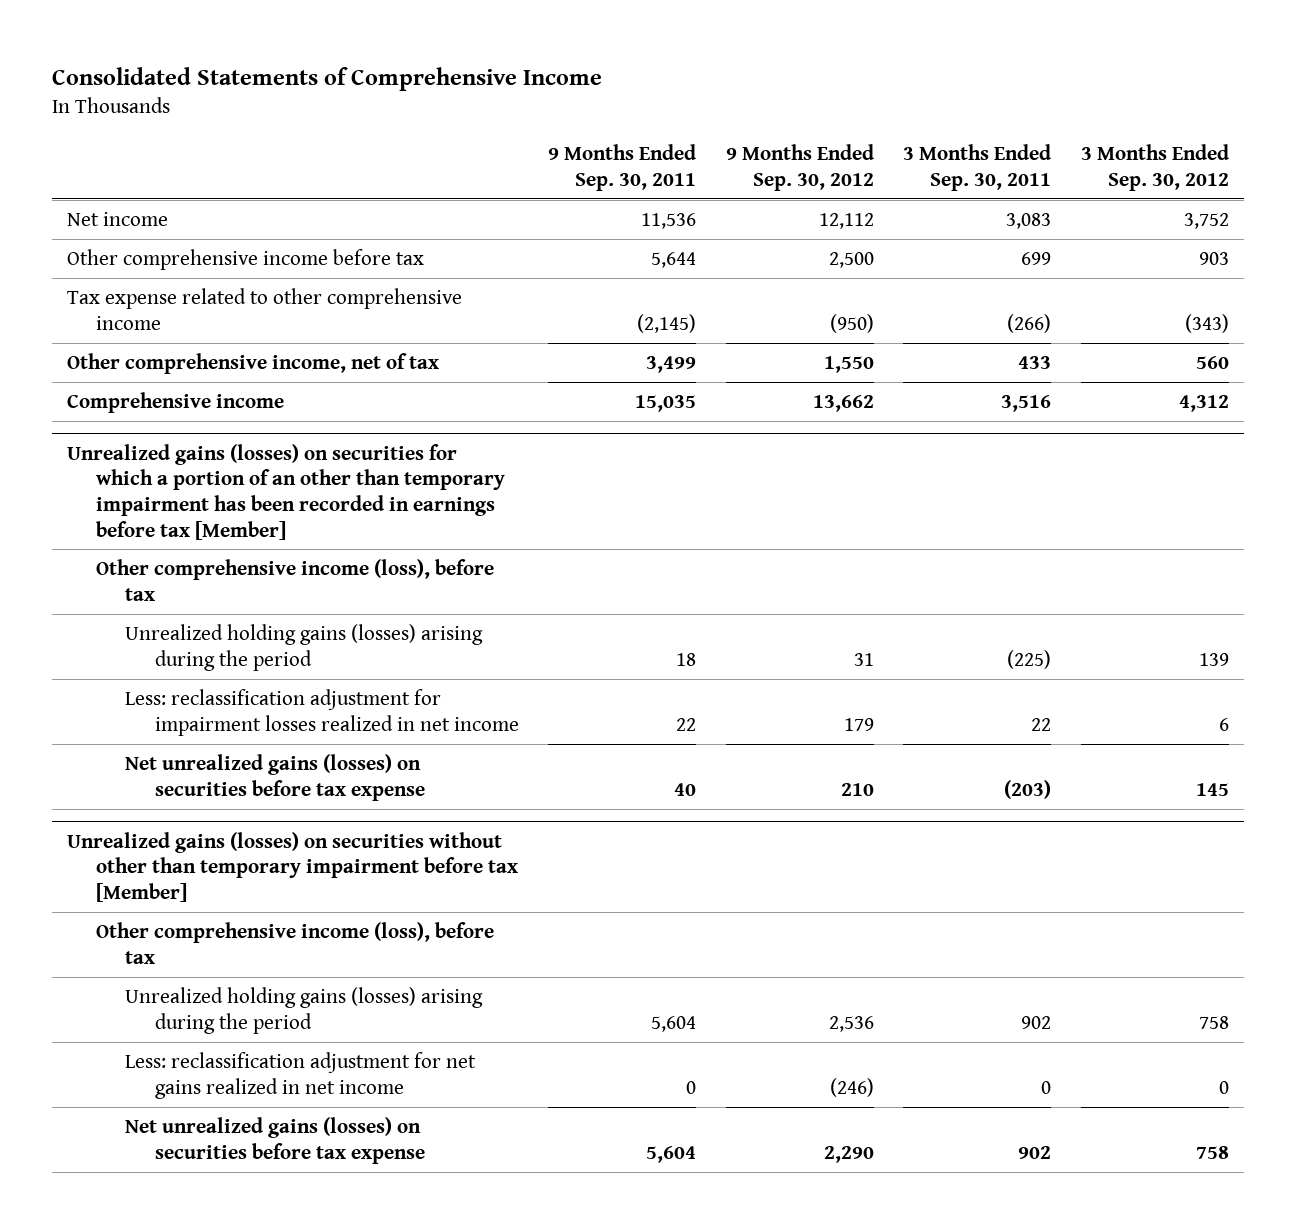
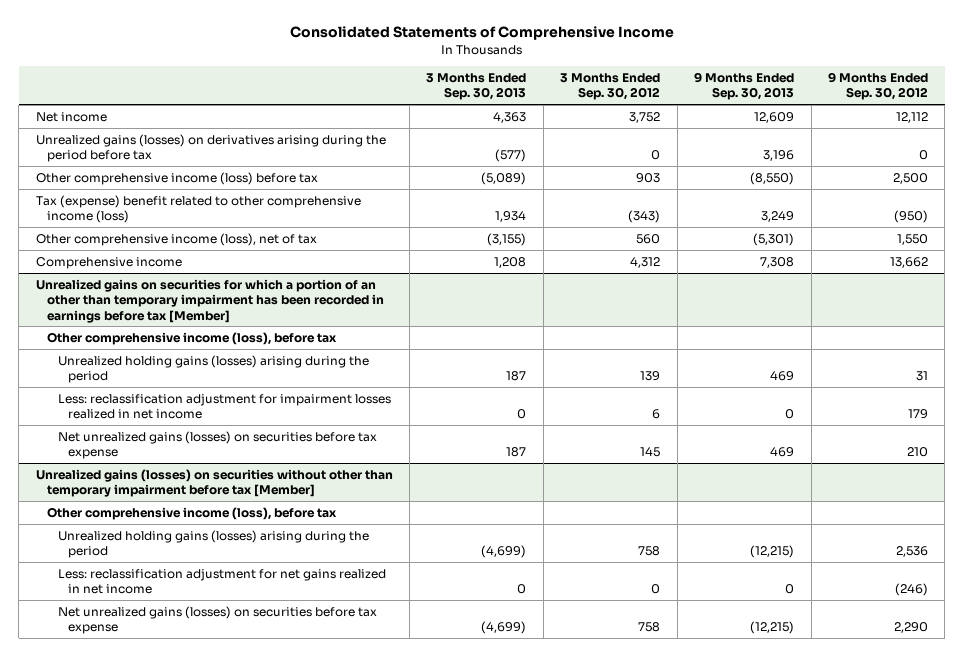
[548,144,697,192] 9 Months Ended Sep. 30, 2011 -> none
[903,144,1052,192] 3 Months Ended Sep. 30, 2011 -> none
none -> [426,72,527,101] 3 Months Ended Sep. 30, 2013
none -> [694,71,795,101] 9 Months Ended Sep. 30, 2013
none -> [35,133,386,163] Unrealized gains (losses) on derivatives arising during the period before tax
[67,249,425,271] Other comprehensive income before tax -> [35,171,318,185] Other comprehensive income (loss) before tax
[67,288,463,330] Tax expense related to other comprehensive income -> [35,194,361,224] Tax (expense) benefit related to other comprehensive income (loss)
[67,353,440,375] Other comprehensive income, net of tax -> [35,232,317,246] Other comprehensive income (loss), net of tax
[67,443,506,540] Unrealized gains (losses) on securities for which a portion of an other than temporary impairment has been recorded in earnings before tax [Member] -> [35,278,384,323] Unrealized gains on securities for which a portion of an other than temporary impairment has been recorded in earnings before tax [Member]

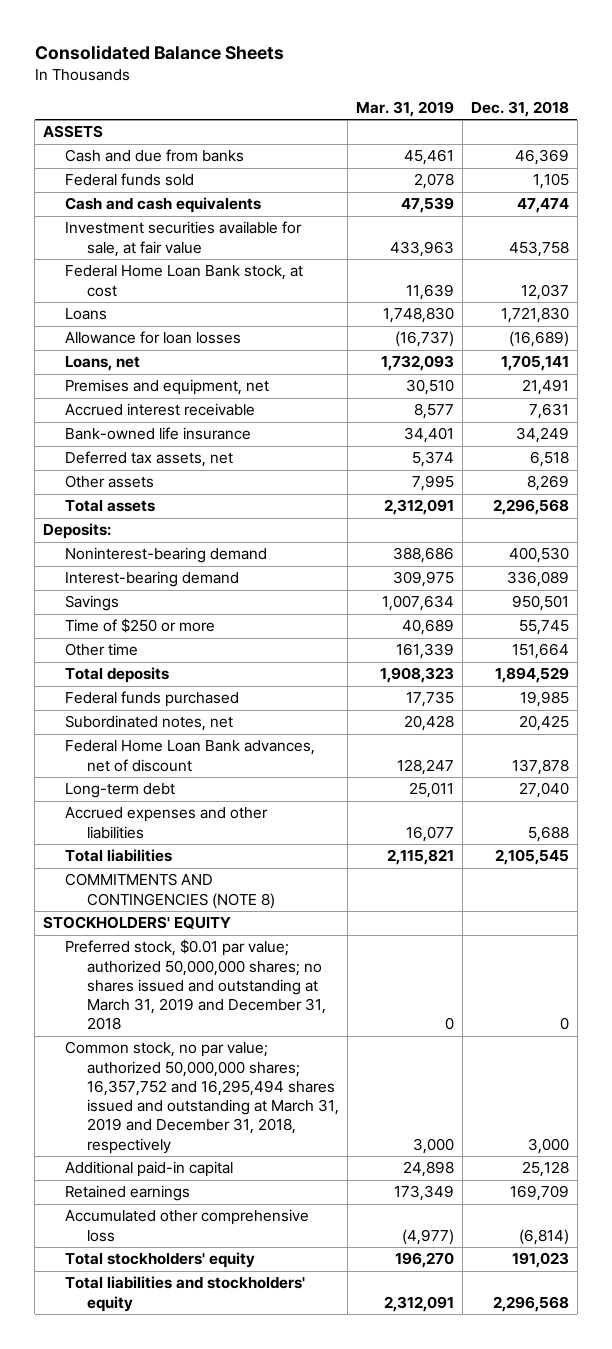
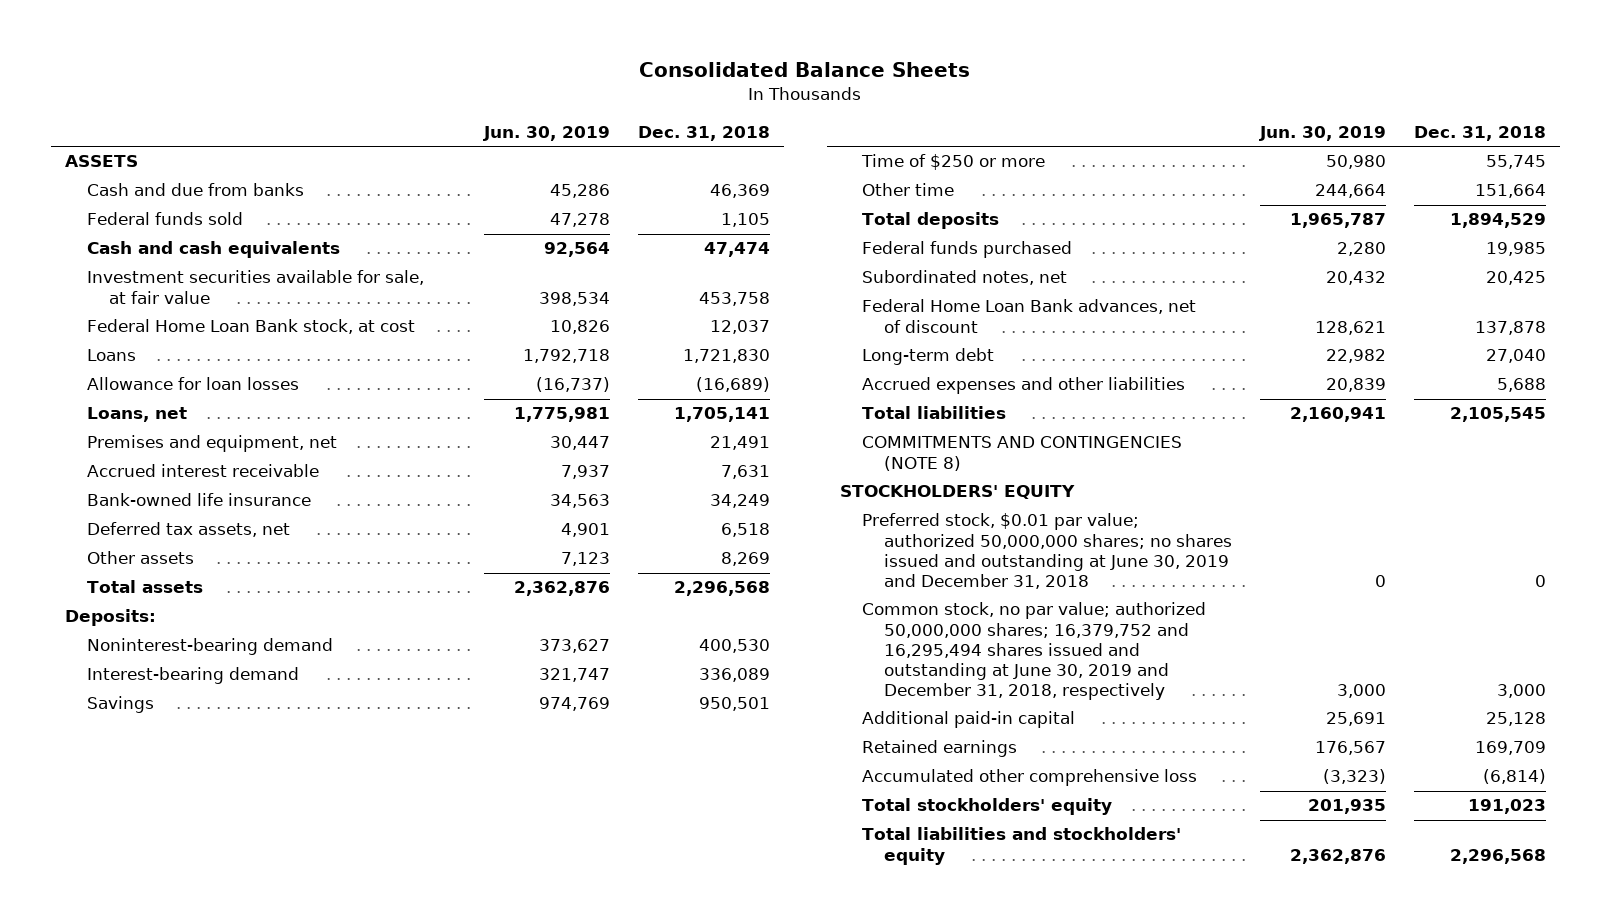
[356,101,455,118] Mar. 31, 2019 -> none
none -> [483,125,611,141] Jun. 30, 2019
[65,939,327,1031] Preferred stock, $0.01 par value; authorized 50,000,000 shares; no shares issued and outstanding at March 31, 2019 and December 31, 2018 -> [862,513,1233,589] Preferred stock, $0.01 par value; authorized 50,000,000 shares; no shares issued and outstanding at June 30, 2019 and December 31, 2018
[65,1041,340,1154] Common stock, no par value; authorized 50,000,000 shares; 16,357,752 and 16,295,494 shares issued and outstanding at March 31, 2019 and December 31, 2018, respectively -> [862,602,1207,700] Common stock, no par value; authorized 50,000,000 shares; 16,379,752 and 16,295,494 shares issued and outstanding at June 30, 2019 and December 31, 2018, respectively

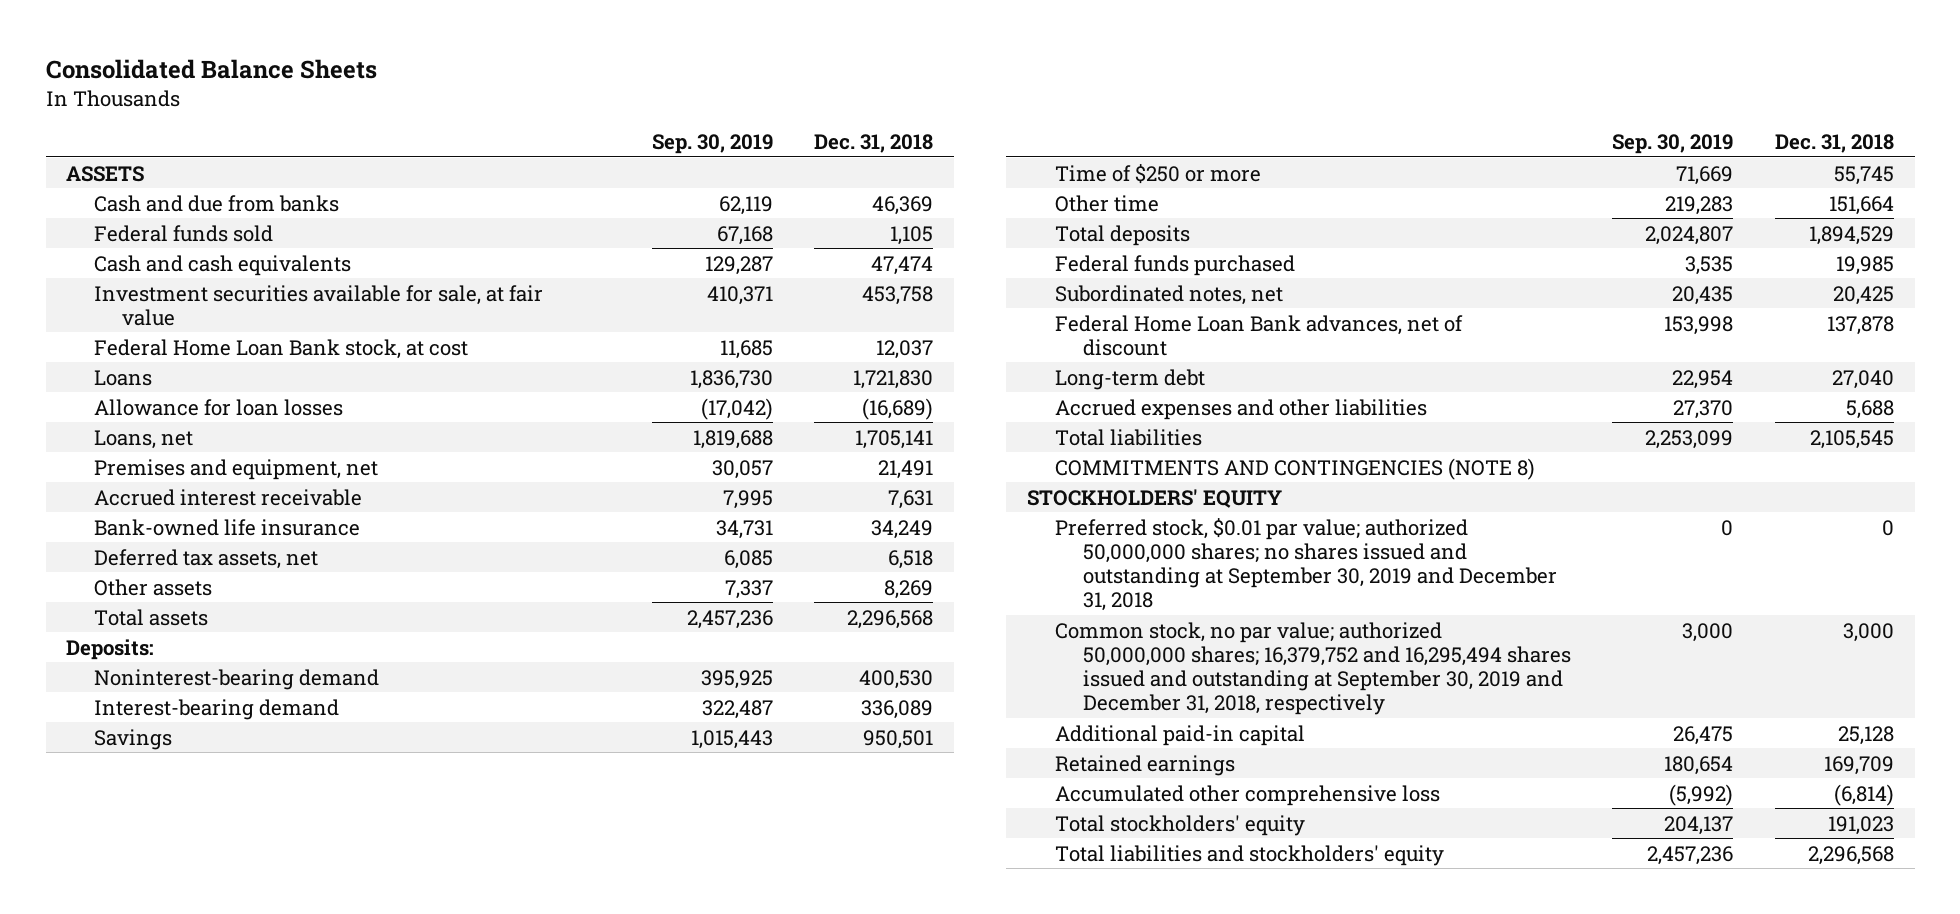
[483,125,611,141] Jun. 30, 2019 -> none
none -> [651,134,773,155] Sep. 30, 2019
[862,513,1233,589] Preferred stock, $0.01 par value; authorized 50,000,000 shares; no shares issued and outstanding at June 30, 2019 and December 31, 2018 -> [1054,517,1557,611] Preferred stock, $0.01 par value; authorized 50,000,000 shares; no shares issued and outstanding at September 30, 2019 and December 31, 2018
[862,602,1207,700] Common stock, no par value; authorized 50,000,000 shares; 16,379,752 and 16,295,494 shares issued and outstanding at June 30, 2019 and December 31, 2018, respectively -> [1054,621,1571,715] Common stock, no par value; authorized 50,000,000 shares; 16,379,752 and 16,295,494 shares issued and outstanding at September 30, 2019 and December 31, 2018, respectively

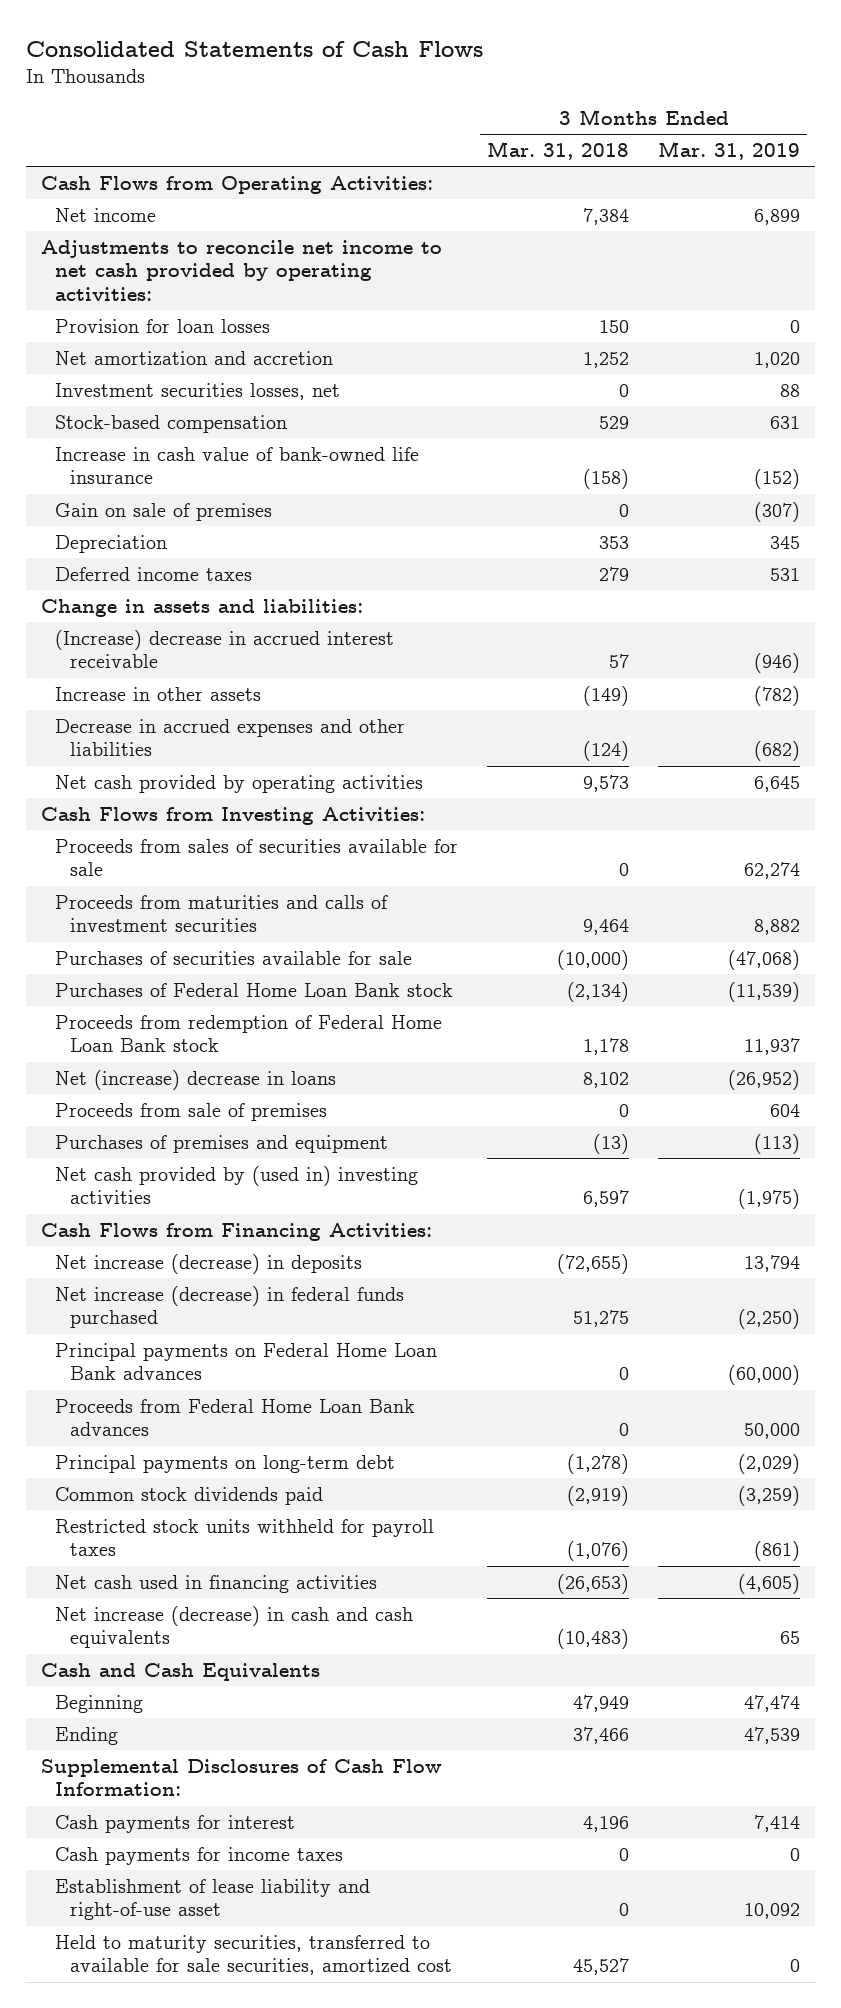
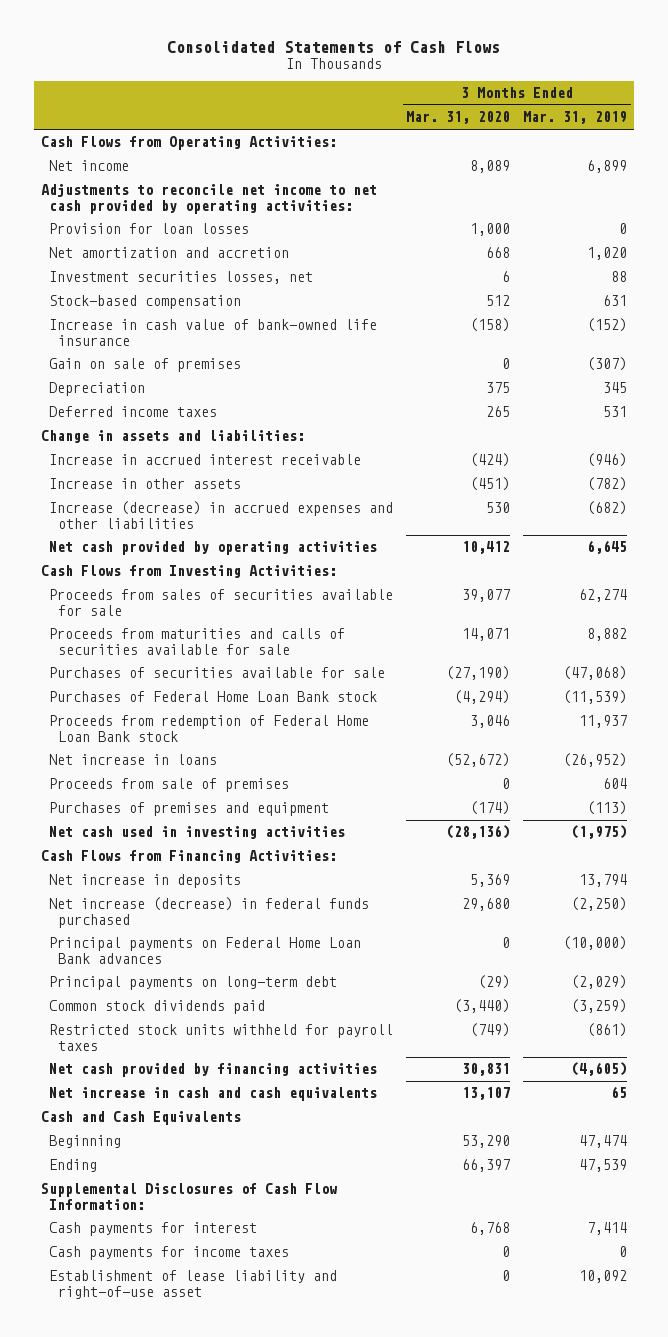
[487,141,630,161] Mar. 31, 2018 -> none
none -> [406,111,511,125] Mar. 31, 2020
[55,629,395,669] (Increase) decrease in accrued interest receivable -> [49,454,362,466] Increase in accrued interest receivable
[55,718,406,757] Decrease in accrued expenses and other liabilities -> [49,501,394,529] Increase (decrease) in accrued expenses and other liabilities
[55,894,389,933] Proceeds from maturities and calls of investment securities -> [49,628,346,655] Proceeds from maturities and calls of securities available for sale
[55,1069,337,1090] Net (increase) decrease in loans -> [49,754,218,766] Net increase in loans
[55,1165,419,1205] Net cash provided by (used in) investing activities -> [49,826,346,840] Net cash used in investing activities
[55,1253,363,1274] Net increase (decrease) in deposits -> [49,874,242,889] Net increase in deposits
[55,1398,416,1437] Proceeds from Federal Home Loan Bank advances -> none
[728,1365,801,1386] (60,000) -> [563,936,628,951] (10,000)
[55,1574,378,1593] Net cash used in financing activities -> [49,1063,378,1078] Net cash provided by financing activities
[55,1605,414,1649] Net increase (decrease) in cash and cash equivalents -> [49,1087,378,1102] Net increase in cash and cash equivalents
[55,1934,452,1976] Held to maturity securities, transferred to available for sale securities, amortized cost -> none

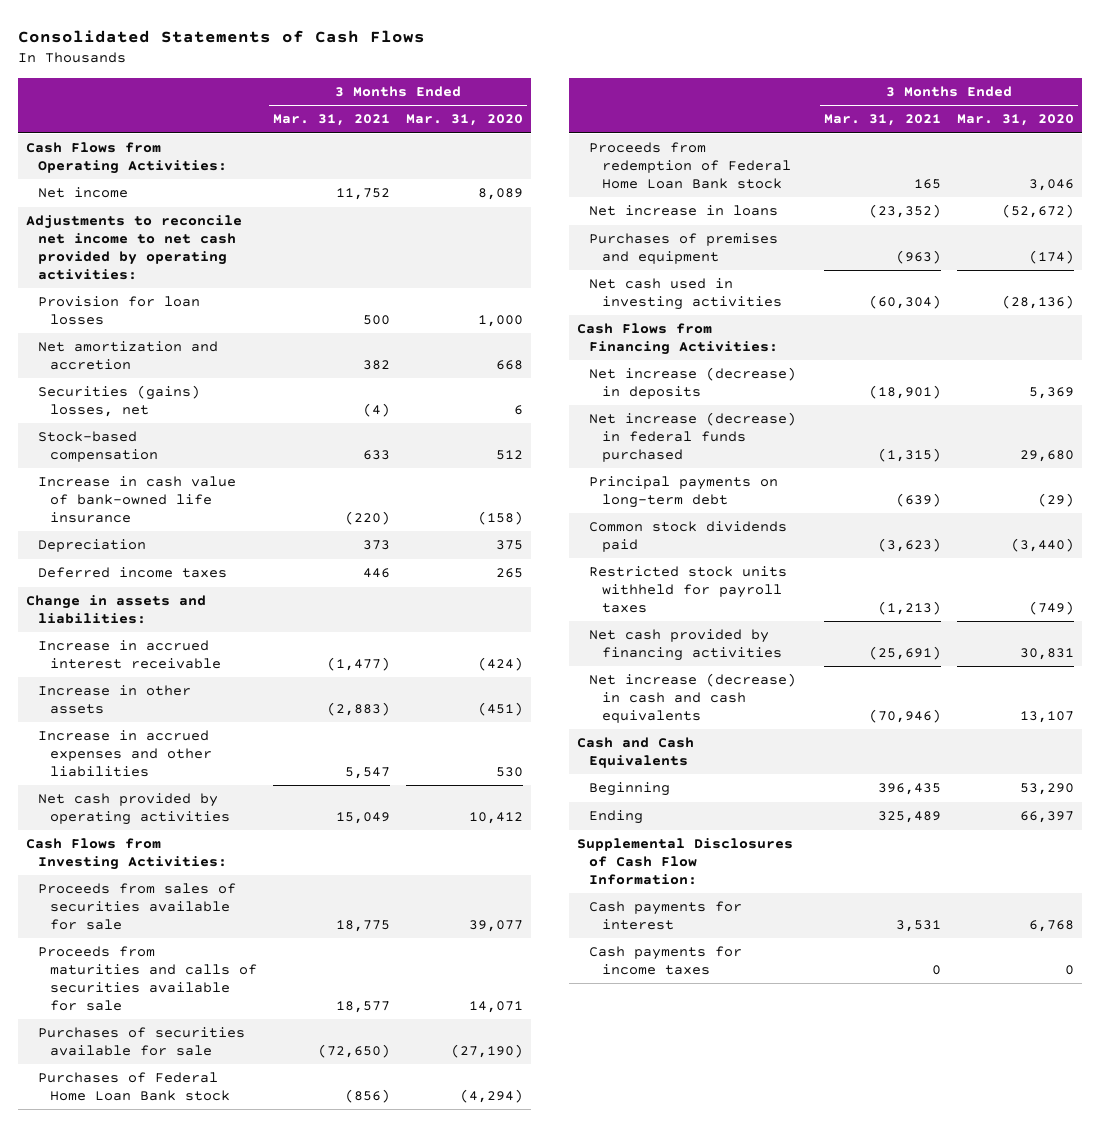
[523,111,628,125] Mar. 31, 2019 -> none
none -> [273,114,391,127] Mar. 31, 2021
[49,271,314,285] Investment securities losses, net -> [38,385,201,418] Securities (gains) losses, net
[49,358,242,373] Gain on sale of premises -> none
[49,501,394,529] Increase (decrease) in accrued expenses and other liabilities -> [38,730,213,777] Increase in accrued expenses and other liabilities
[49,778,290,793] Proceeds from sale of premises -> none
[49,874,242,889] Net increase in deposits -> [589,367,797,400] Net increase (decrease) in deposits
[49,937,362,964] Principal payments on Federal Home Loan Bank advances -> none
[49,1087,378,1102] Net increase in cash and cash equivalents -> [589,673,797,723] Net increase (decrease) in cash and cash equivalents
[49,1270,338,1299] Establishment of lease liability and right-of-use asset -> none

